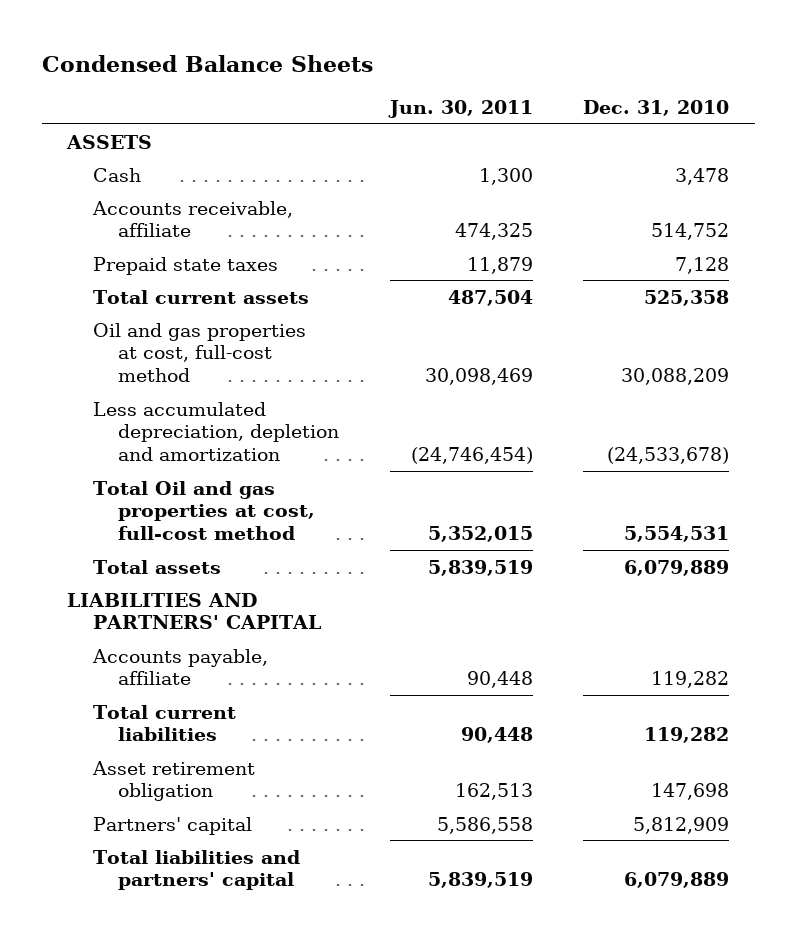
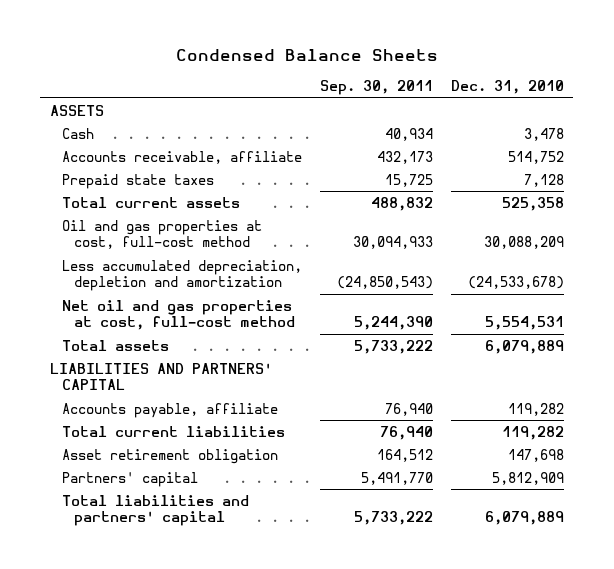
[387,100,533,119] Jun. 30, 2011 -> none
none -> [320,80,434,96] Sep. 30, 2011
[92,480,316,540] Total Oil and gas properties at cost, full-cost method -> [61,299,296,331] Net oil and gas properties at cost, full-cost method

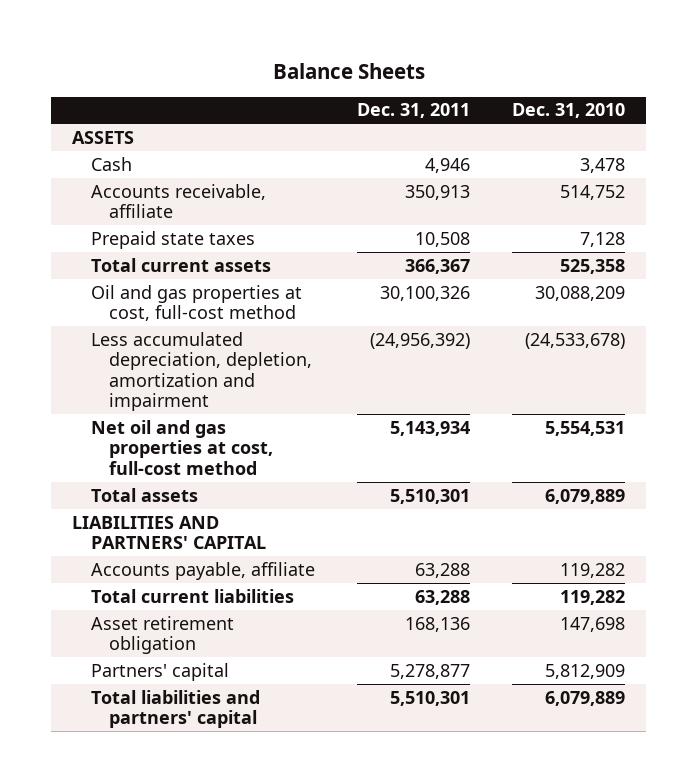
[175,49,438,62] Condensed Balance Sheets -> [272,62,425,79] Balance Sheets
[320,80,434,96] Sep. 30, 2011 -> none
none -> [356,103,470,119] Dec. 31, 2011
[61,259,302,292] Less accumulated depreciation, depletion and amortization -> [90,331,313,412] Less accumulated depreciation, depletion, amortization and impairment

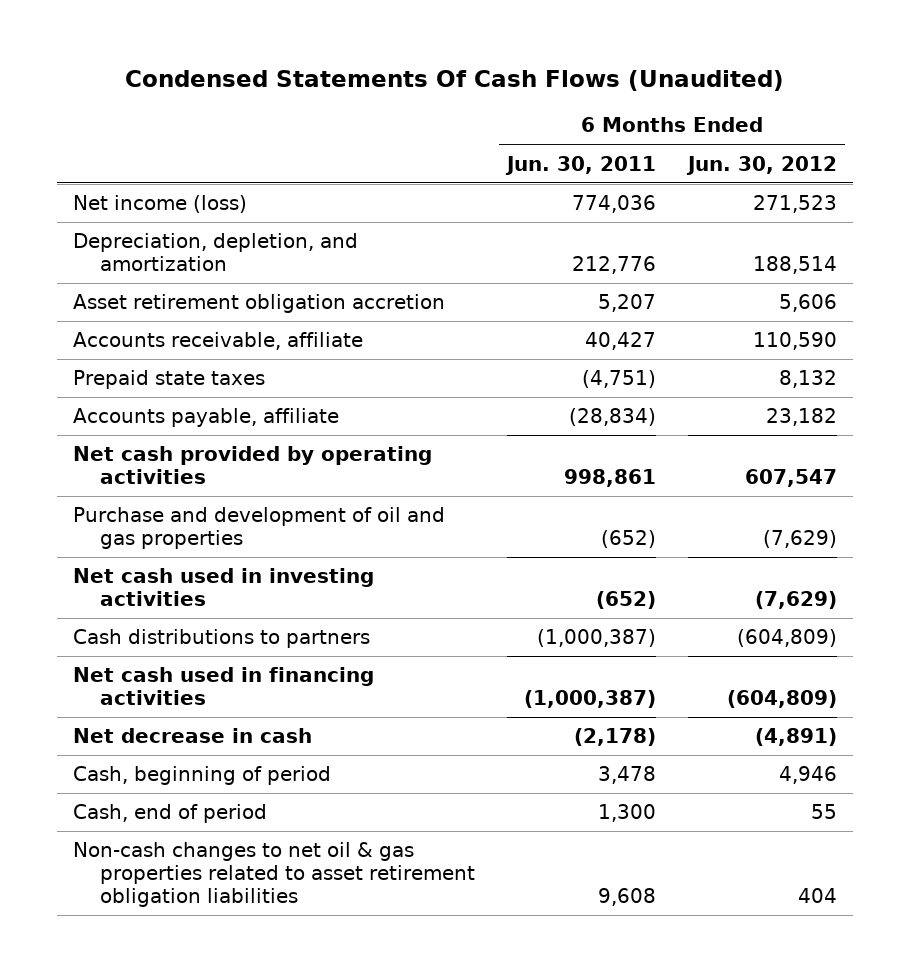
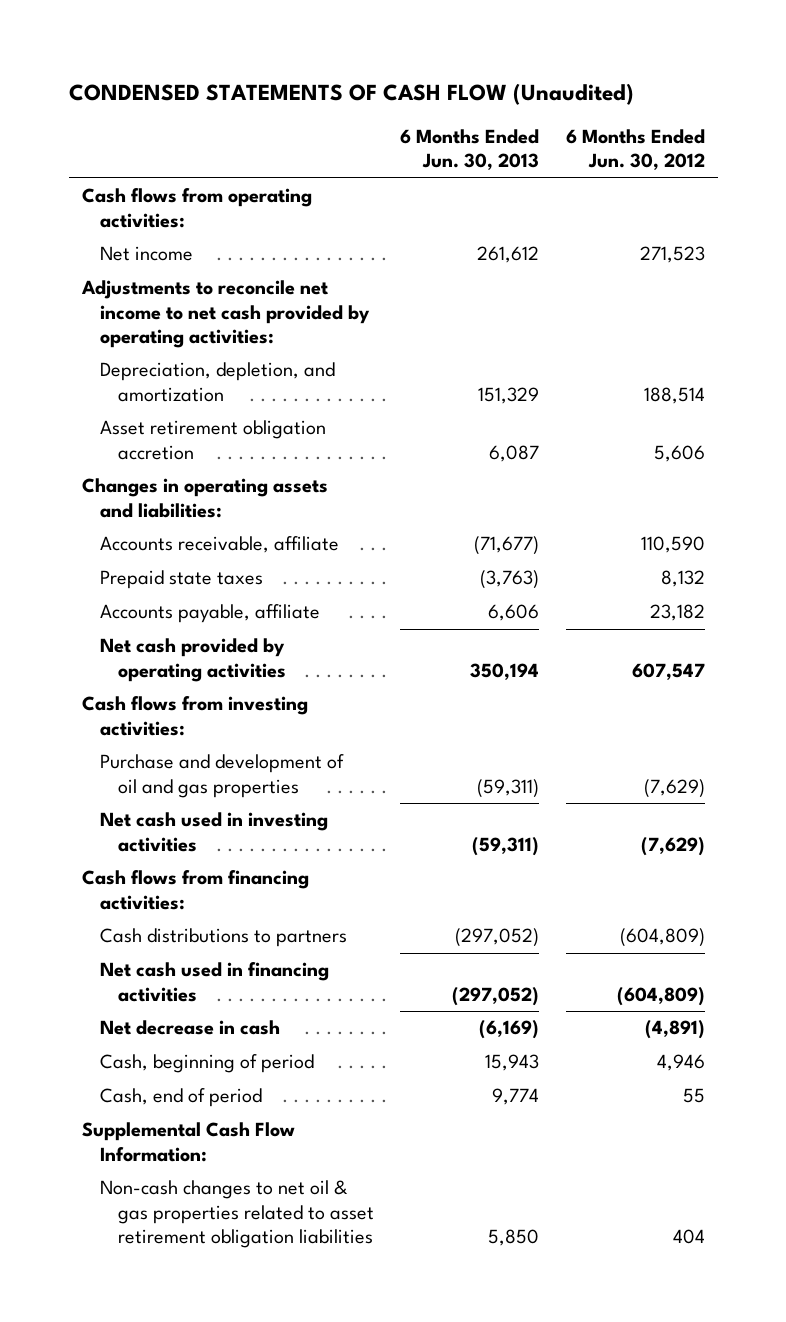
[124,69,784,91] Condensed Statements Of Cash Flows (Unaudited) -> [68,82,634,105] CONDENSED STATEMENTS OF CASH FLOW (Unaudited)
[505,155,657,175] Jun. 30, 2011 -> none
none -> [400,128,540,171] 6 Months Ended Jun. 30, 2013
none -> [81,188,312,228] Cash flows from operating activities:
[72,195,247,214] Net income (loss) -> [99,246,193,262] Net income
none -> [80,280,370,349] Adjustments to reconcile net income to net cash provided by operating activities:
none -> [81,478,328,518] Changes in operating assets and liabilities:
none -> [81,696,308,736] Cash flows from investing activities:
none -> [81,870,309,910] Cash flows from financing activities:
none -> [81,1122,295,1162] Supplemental Cash Flow Information:

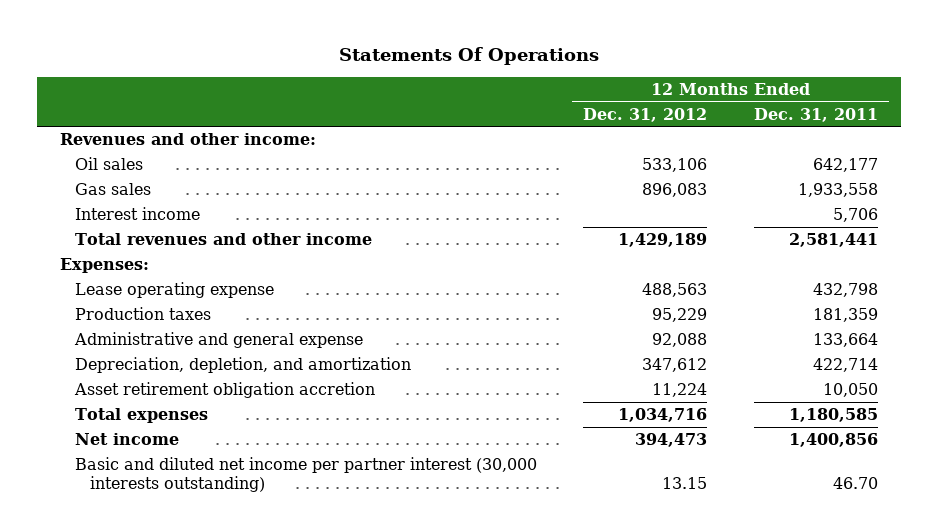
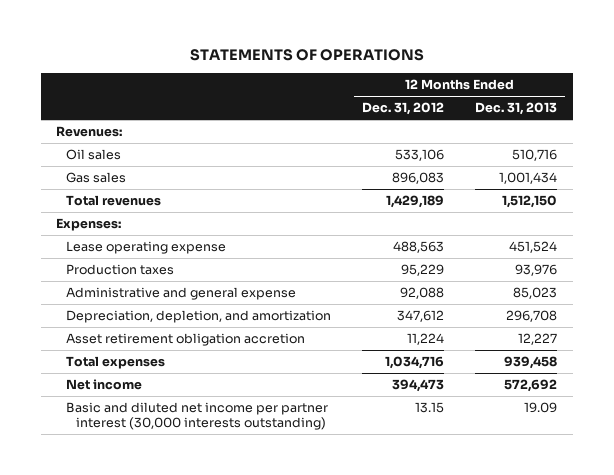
[338,47,599,66] Statements Of Operations -> [189,49,424,62] STATEMENTS OF OPERATIONS
[753,107,878,122] Dec. 31, 2011 -> none
none -> [475,102,558,116] Dec. 31, 2013
[59,133,316,146] Revenues and other income: -> [56,126,123,138] Revenues:
[74,207,200,221] Interest income -> none
[74,233,372,246] Total revenues and other income -> [66,195,162,207] Total revenues

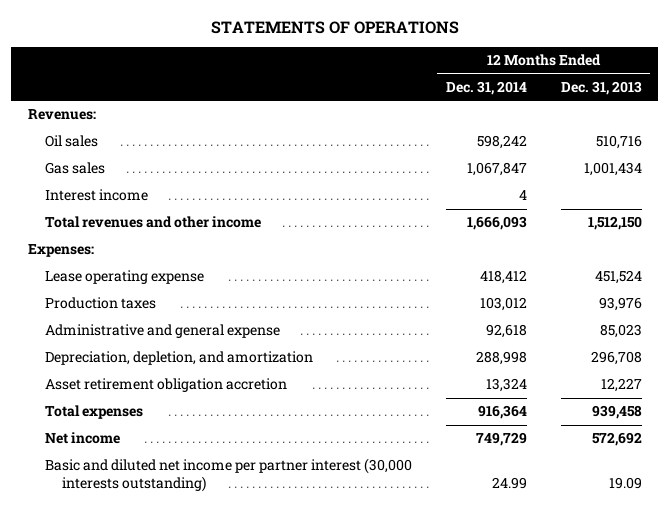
[362,102,445,116] Dec. 31, 2012 -> none
none -> [445,81,527,96] Dec. 31, 2014
none -> [45,189,149,202] Interest income
[66,195,162,207] Total revenues -> [45,216,262,229] Total revenues and other income

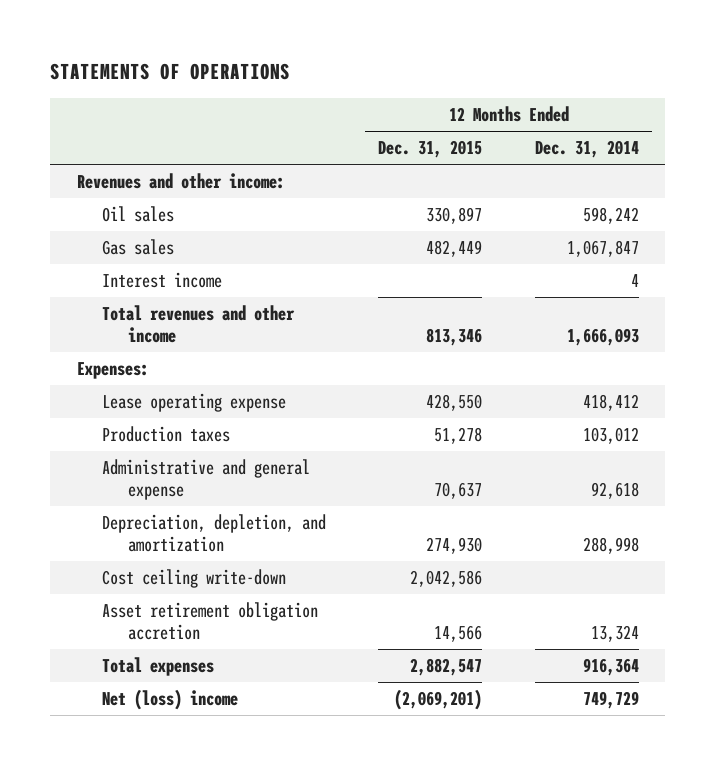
[560,81,642,96] Dec. 31, 2013 -> none
none -> [378,140,483,159] Dec. 31, 2015
[28,109,97,121] Revenues: -> [76,173,285,190] Revenues and other income:
none -> [102,569,287,589] Cost ceiling write-down
[45,458,413,492] Basic and diluted net income per partner interest (30,000 interests outstanding) -> none
[45,432,121,445] Net income -> [102,689,239,711] Net (loss) income

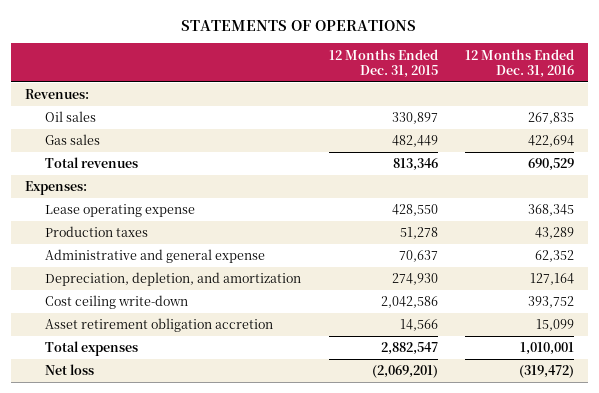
[534,140,639,159] Dec. 31, 2014 -> none
none -> [465,48,575,78] 12 Months Ended Dec. 31, 2016
[76,173,285,190] Revenues and other income: -> [24,89,89,100] Revenues:
[102,272,223,289] Interest income -> none
[102,305,296,343] Total revenues and other income -> [44,157,138,169] Total revenues
[102,689,239,711] Net (loss) income -> [44,364,94,376] Net loss

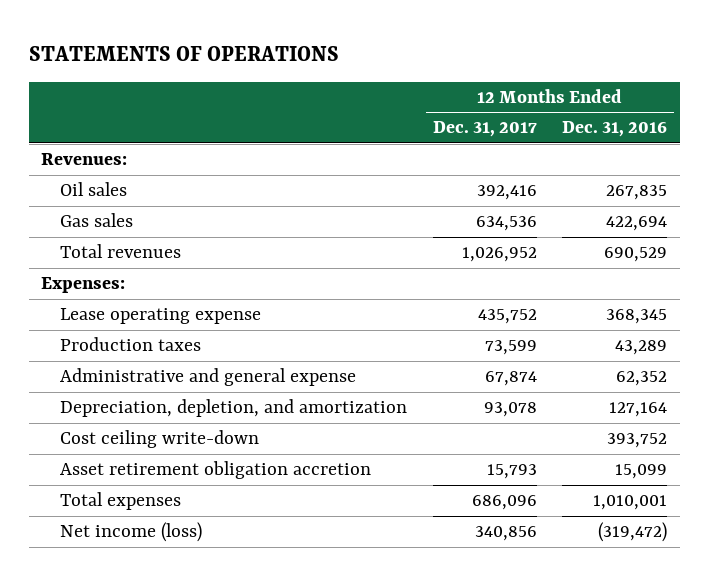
[328,48,438,78] 12 Months Ended Dec. 31, 2015 -> none
none -> [432,121,537,138] Dec. 31, 2017
[44,364,94,376] Net loss -> [60,522,203,543] Net income (loss)

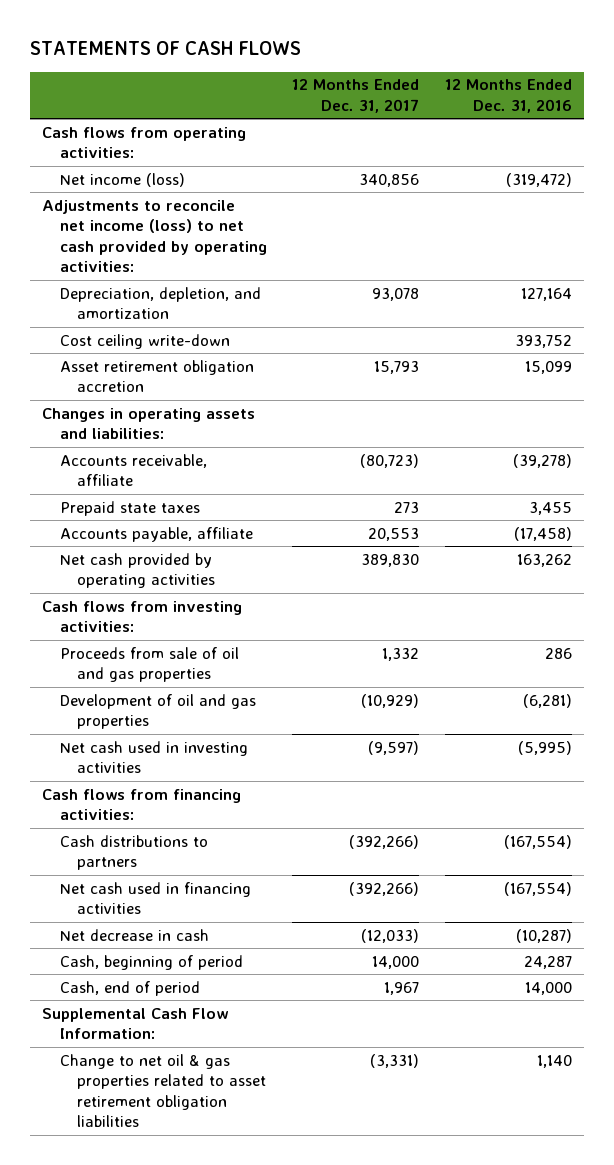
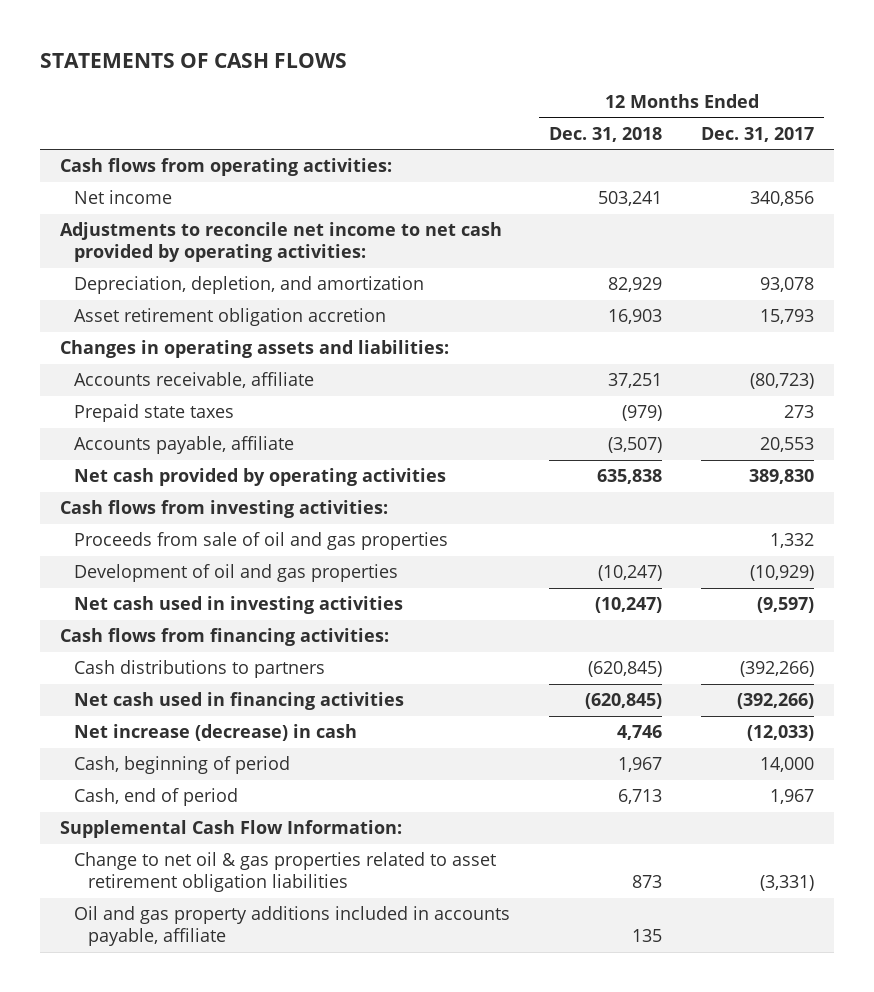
[444,79,572,113] 12 Months Ended Dec. 31, 2016 -> none
none -> [548,126,662,142] Dec. 31, 2018
[59,172,185,187] Net income (loss) -> [73,190,172,205] Net income
[42,199,267,273] Adjustments to reconcile net income (loss) to net cash provided by operating activities: -> [59,222,502,263] Adjustments to reconcile net income to net cash provided by operating activities:
[59,333,230,349] Cost ceiling write-down -> none
[59,928,209,941] Net decrease in cash -> [73,724,357,742] Net increase (decrease) in cash
none -> [73,906,510,947] Oil and gas property additions included in accounts payable, affiliate

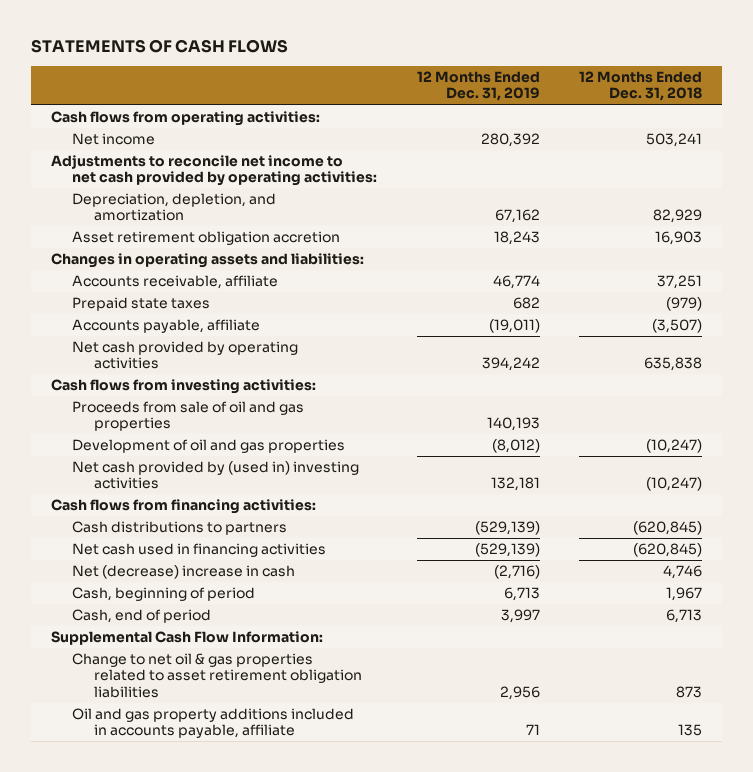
[701,126,815,142] Dec. 31, 2017 -> none
none -> [416,71,540,102] 12 Months Ended Dec. 31, 2019
[73,596,403,615] Net cash used in investing activities -> [72,461,360,490] Net cash provided by (used in) investing activities
[73,724,357,742] Net increase (decrease) in cash -> [72,565,296,580] Net (decrease) increase in cash

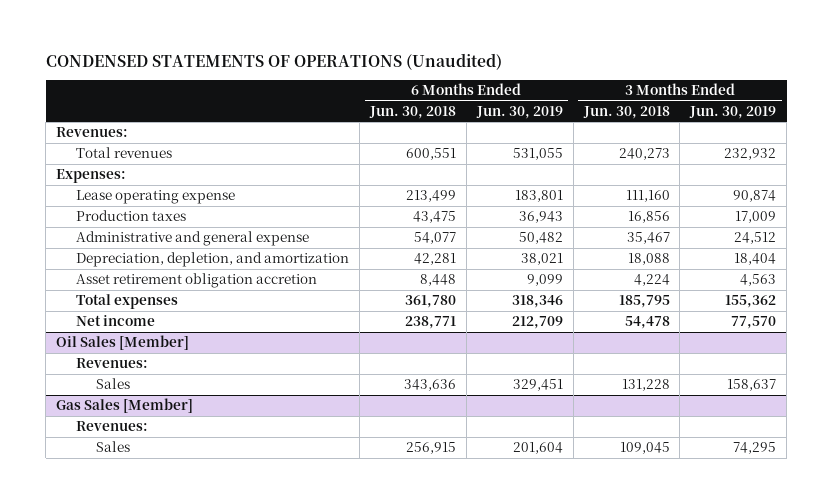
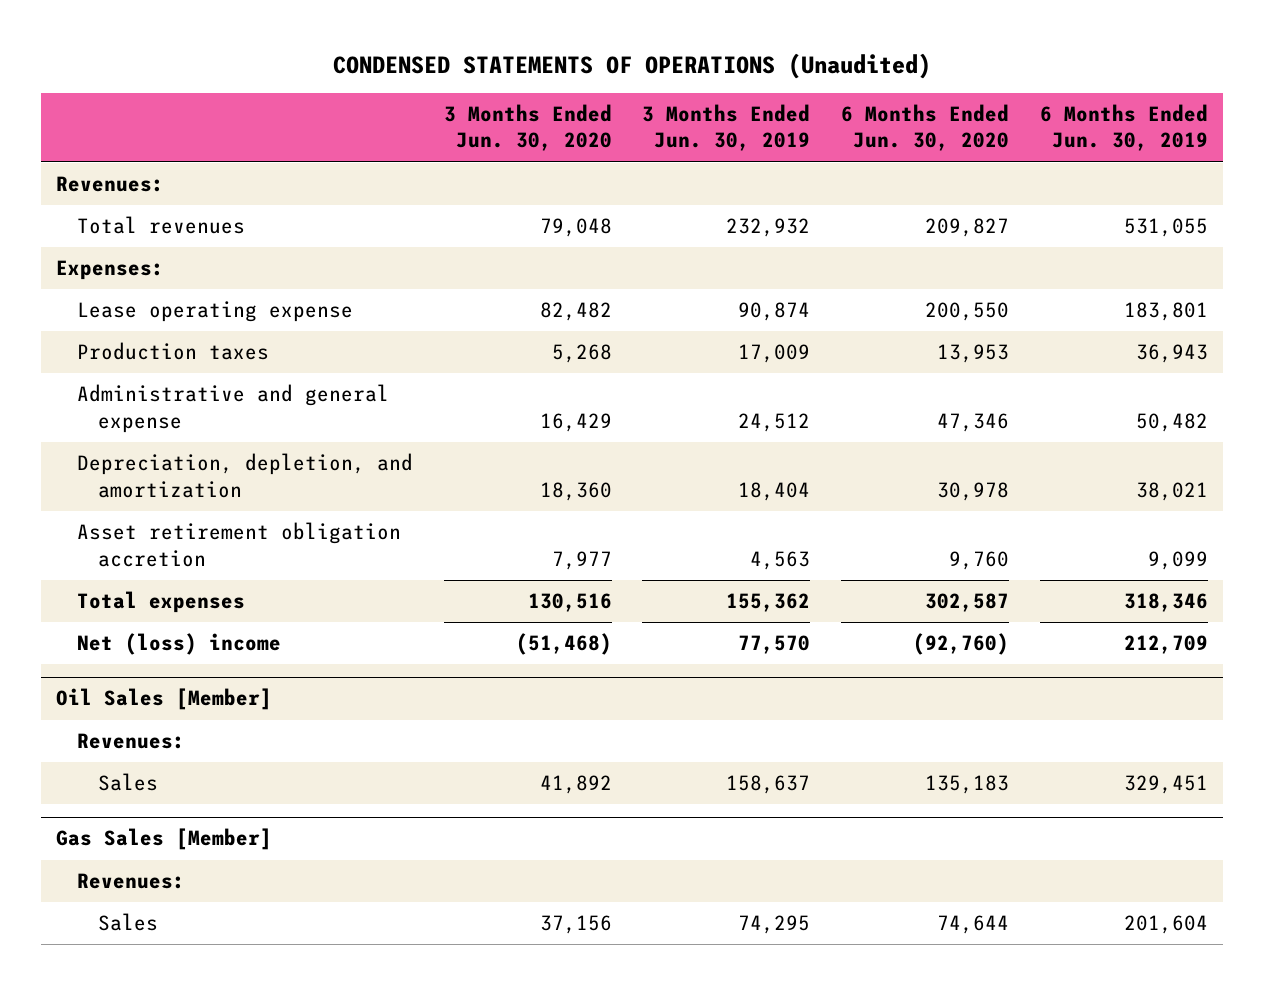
[368,105,456,119] Jun. 30, 2018 -> none
[582,105,670,119] Jun. 30, 2018 -> none
none -> [443,104,612,152] 3 Months Ended Jun. 30, 2020
none -> [840,104,1009,152] 6 Months Ended Jun. 30, 2020
[76,315,156,327] Net income -> [77,633,282,656] Net (loss) income

